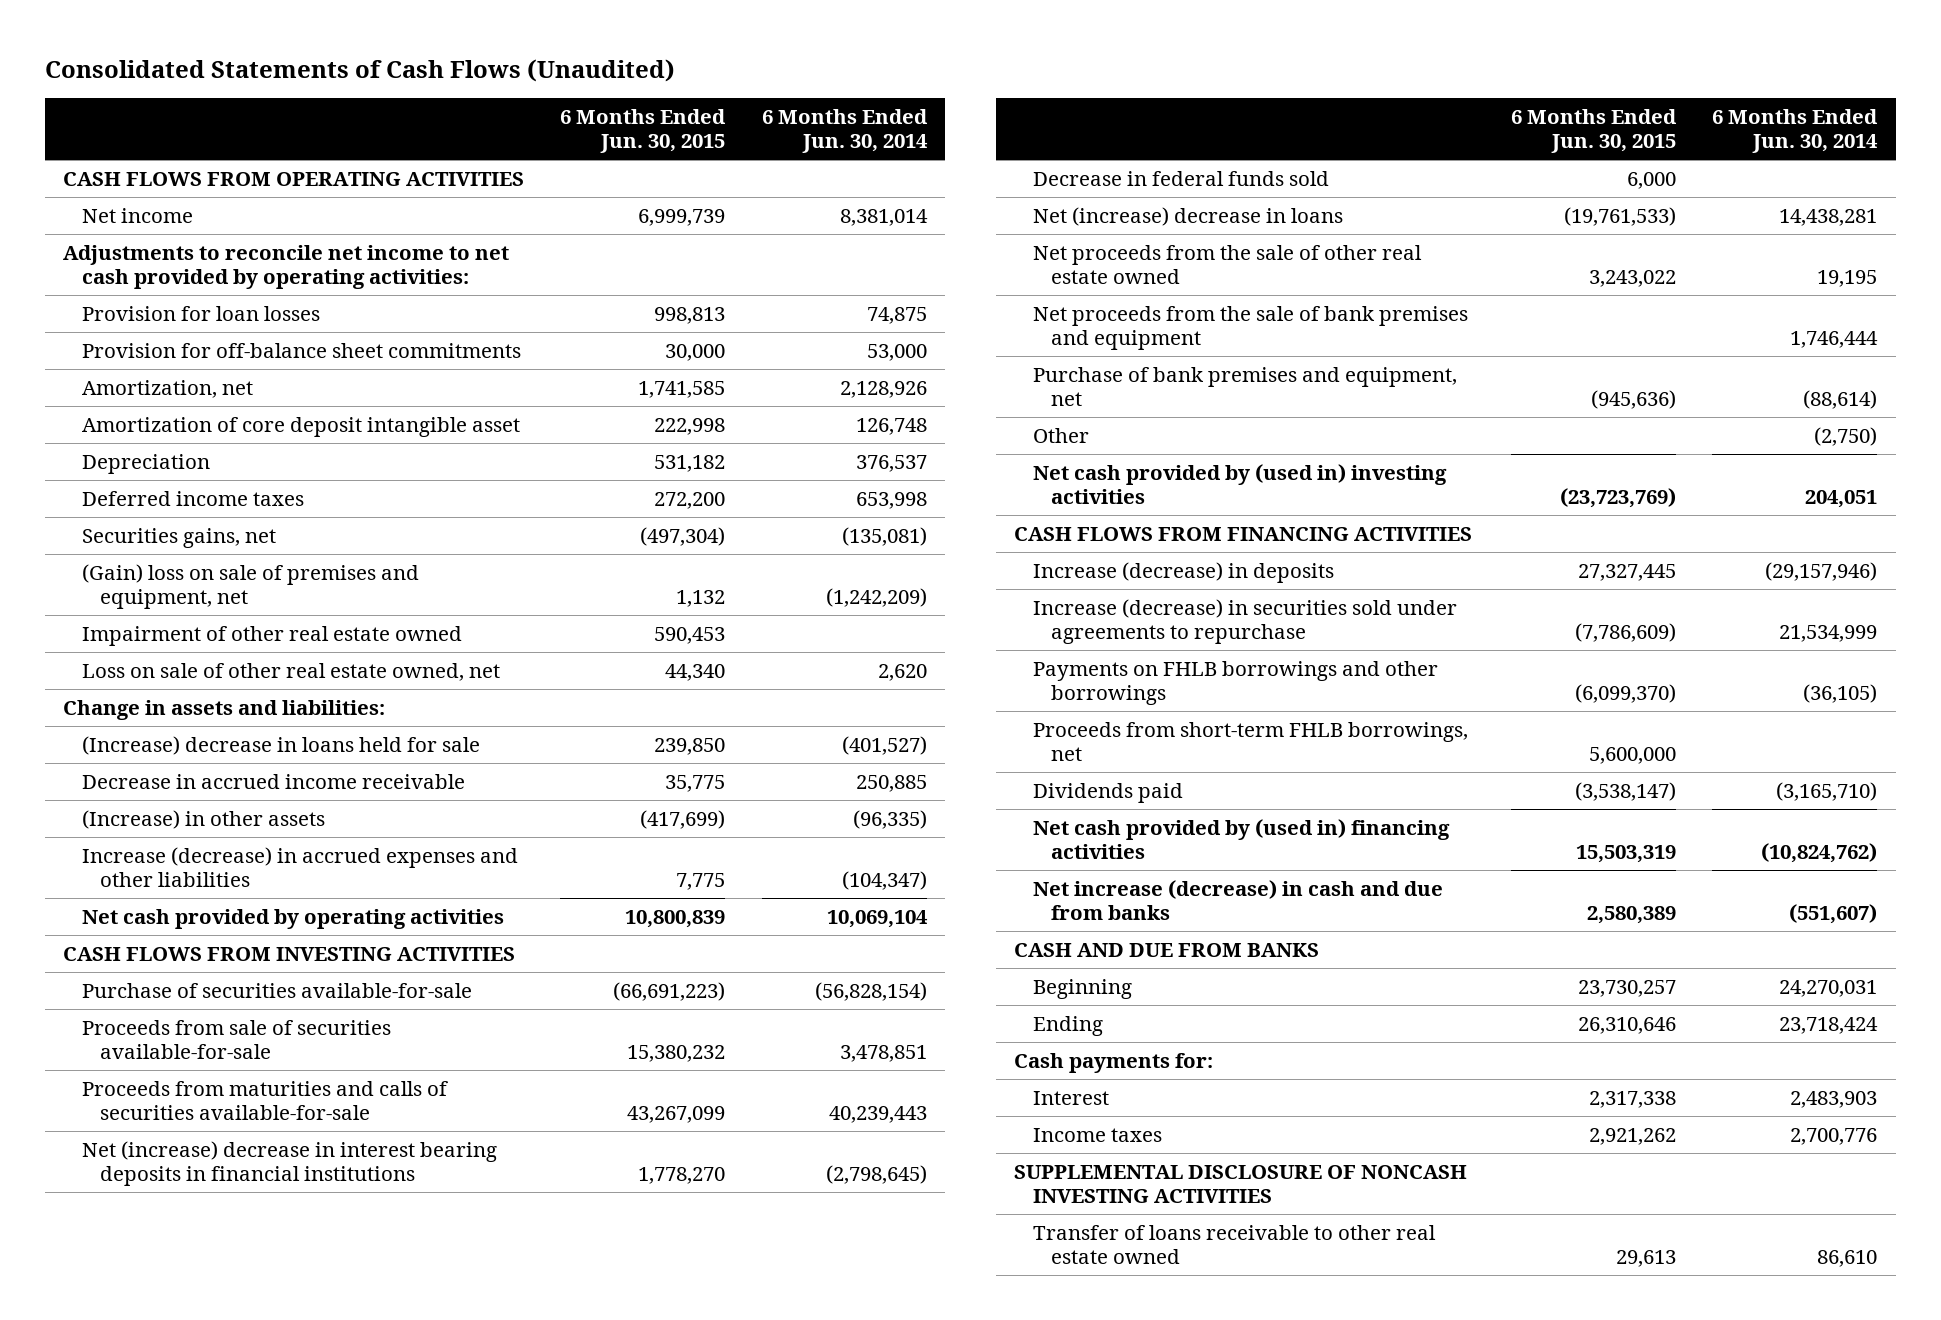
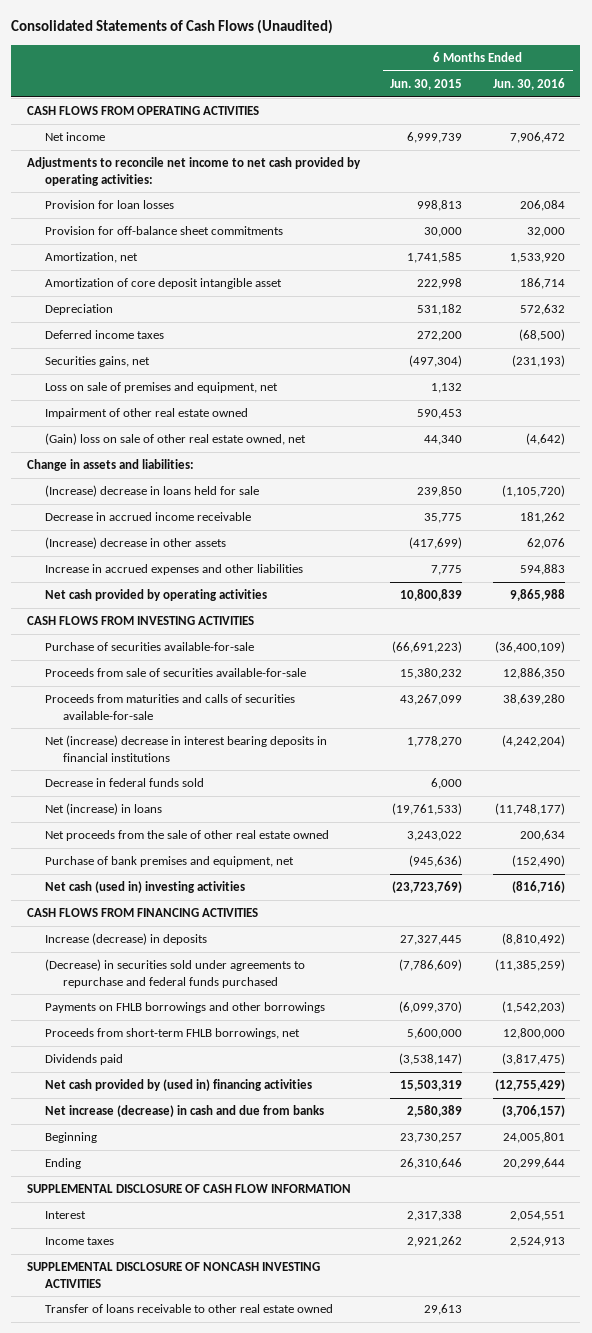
[761,109,928,154] 6 Months Ended Jun. 30, 2014 -> none
none -> [493,77,566,90] Jun. 30, 2016
[81,563,419,609] (Gain) loss on sale of premises and equipment, net -> [44,382,278,394] Loss on sale of premises and equipment, net
[81,662,500,681] Loss on sale of other real estate owned, net -> [44,433,306,446] (Gain) loss on sale of other real estate owned, net
[81,809,325,829] (Increase) in other assets -> [44,537,226,550] (Increase) decrease in other assets
[81,846,518,887] Increase (decrease) in accrued expenses and other liabilities -> [44,564,303,576] Increase in accrued expenses and other liabilities
[1032,206,1343,226] Net (increase) decrease in loans -> [44,803,162,816] Net (increase) in loans
[1032,305,1468,350] Net proceeds from the sale of bank premises and equipment -> none
[1032,427,1089,443] Other -> none
[1032,463,1447,504] Net cash provided by (used in) investing activities -> [44,881,245,894] Net cash (used in) investing activities
[1032,598,1457,644] Increase (decrease) in securities sold under agreements to repurchase -> [44,959,305,988] (Decrease) in securities sold under agreements to repurchase and federal funds purchased
[1014,942,1320,957] CASH AND DUE FROM BANKS -> none
[1014,1052,1214,1073] Cash payments for: -> none
none -> [26,1184,351,1194] SUPPLEMENTAL DISCLOSURE OF CASH FLOW INFORMATION

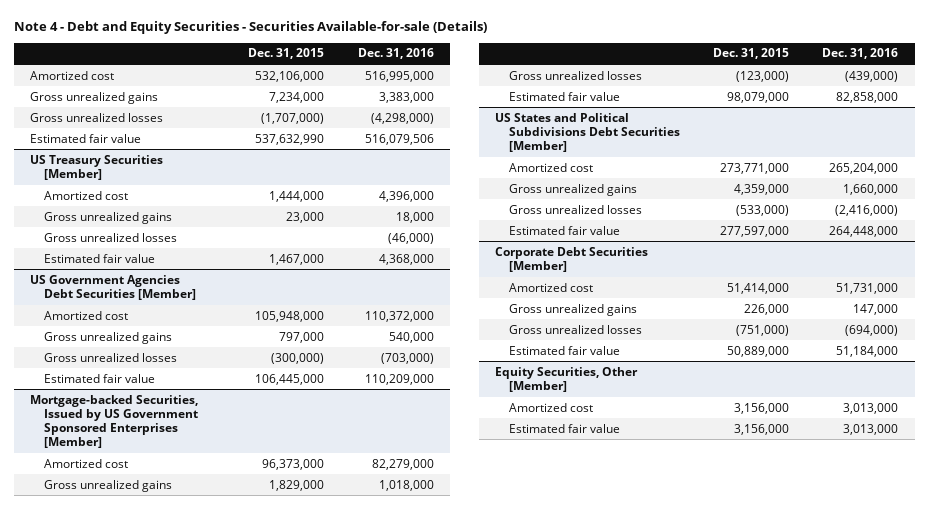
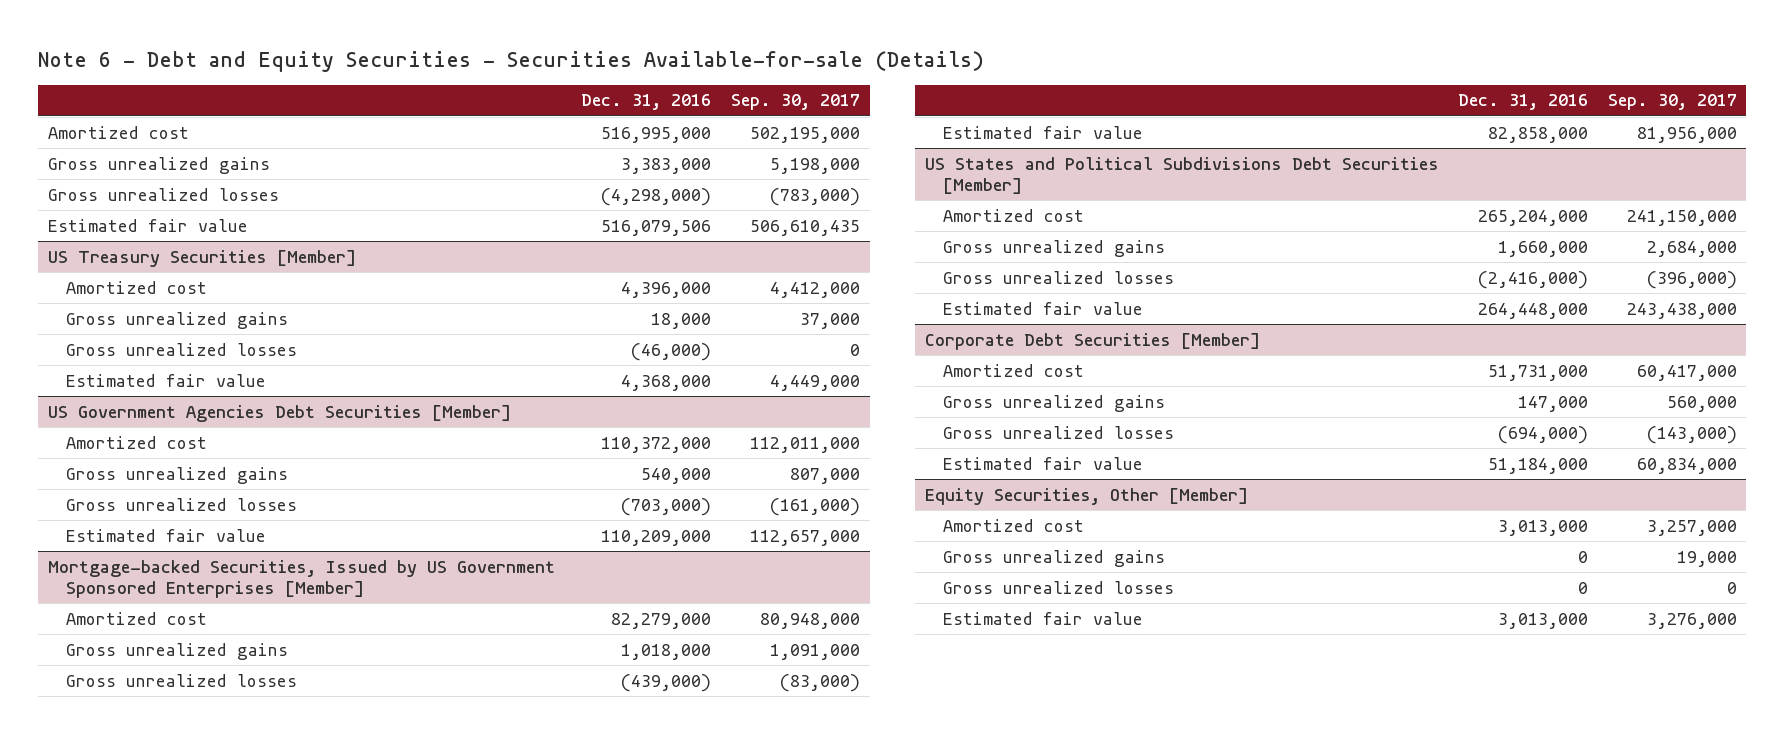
[13,21,487,35] Note 4 - Debt and Equity Securities - Securities Available-for-sale (Details) -> [38,50,985,72] Note 6 - Debt and Equity Securities - Securities Available-for-sale (Details)
[248,48,325,60] Dec. 31, 2015 -> none
none -> [730,94,860,111] Sep. 30, 2017
none -> [942,549,1165,567] Gross unrealized gains
none -> [942,580,1174,594] Gross unrealized losses

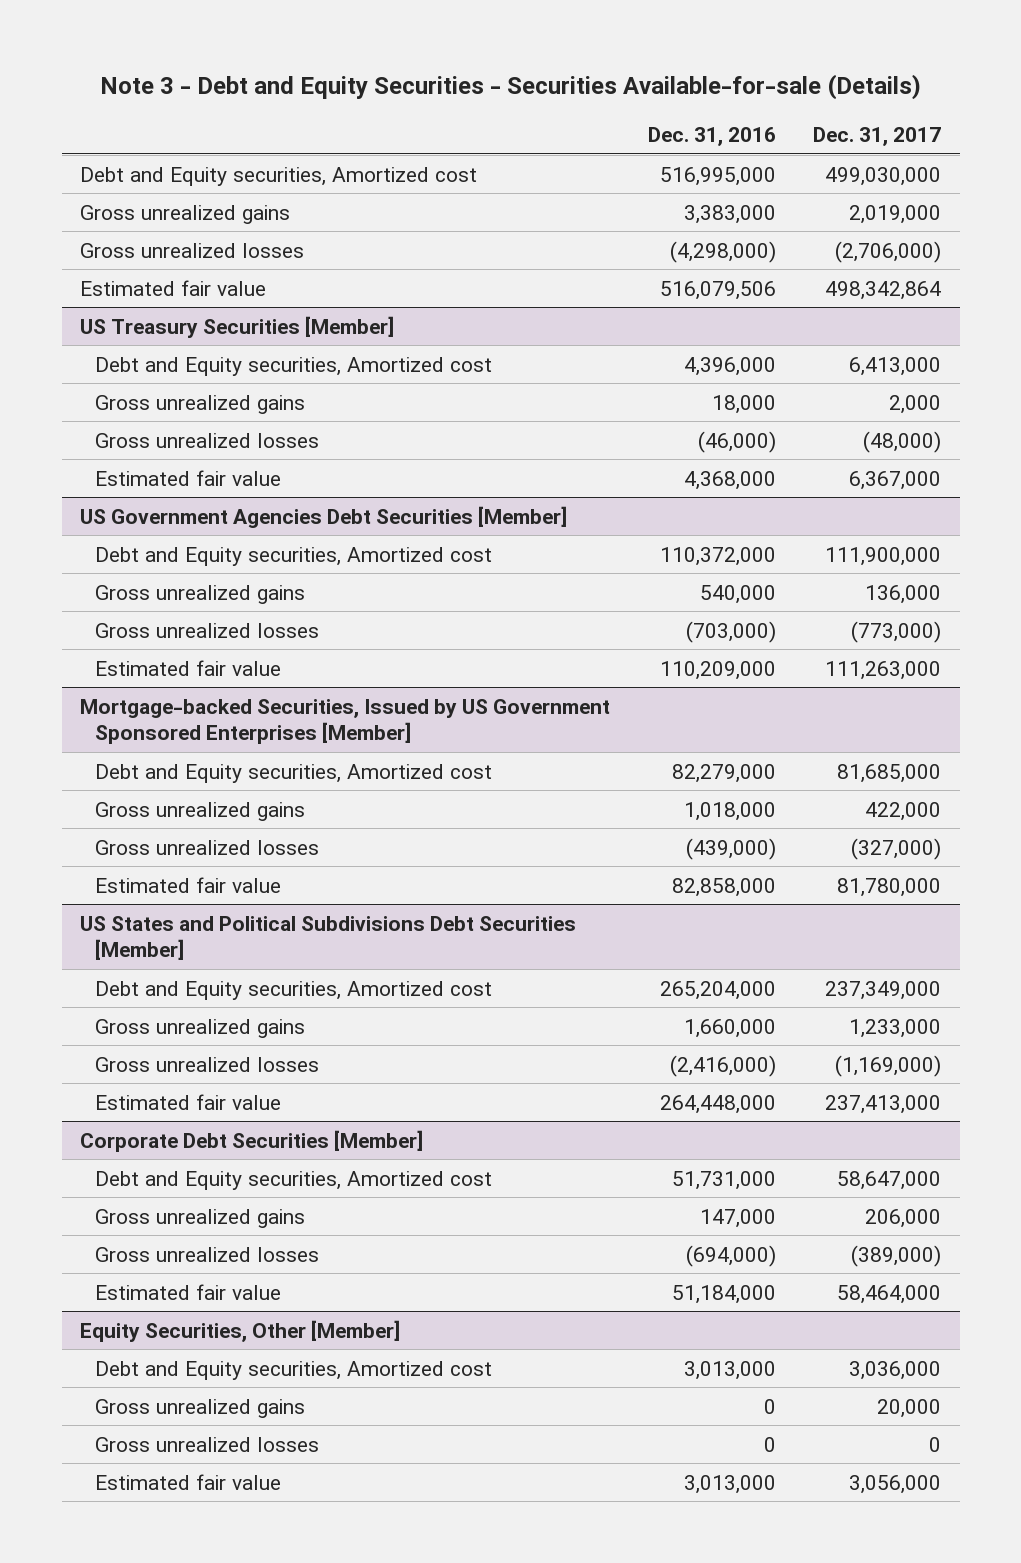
[38,50,985,72] Note 6 - Debt and Equity Securities - Securities Available-for-sale (Details) -> [99,74,921,101] Note 3 - Debt and Equity Securities - Securities Available-for-sale (Details)
[730,94,860,111] Sep. 30, 2017 -> none
none -> [812,127,941,147] Dec. 31, 2017
[48,125,190,139] Amortized cost -> [80,166,478,186] Debt and Equity securities, Amortized cost
[66,280,208,294] Amortized cost -> [95,356,493,376] Debt and Equity securities, Amortized cost
[66,435,208,449] Amortized cost -> [95,546,493,566] Debt and Equity securities, Amortized cost
[66,611,208,625] Amortized cost -> [95,763,493,783] Debt and Equity securities, Amortized cost
[942,208,1084,222] Amortized cost -> [95,980,493,1000] Debt and Equity securities, Amortized cost
[942,363,1084,377] Amortized cost -> [95,1170,493,1190] Debt and Equity securities, Amortized cost
[942,518,1084,532] Amortized cost -> [95,1360,493,1380] Debt and Equity securities, Amortized cost

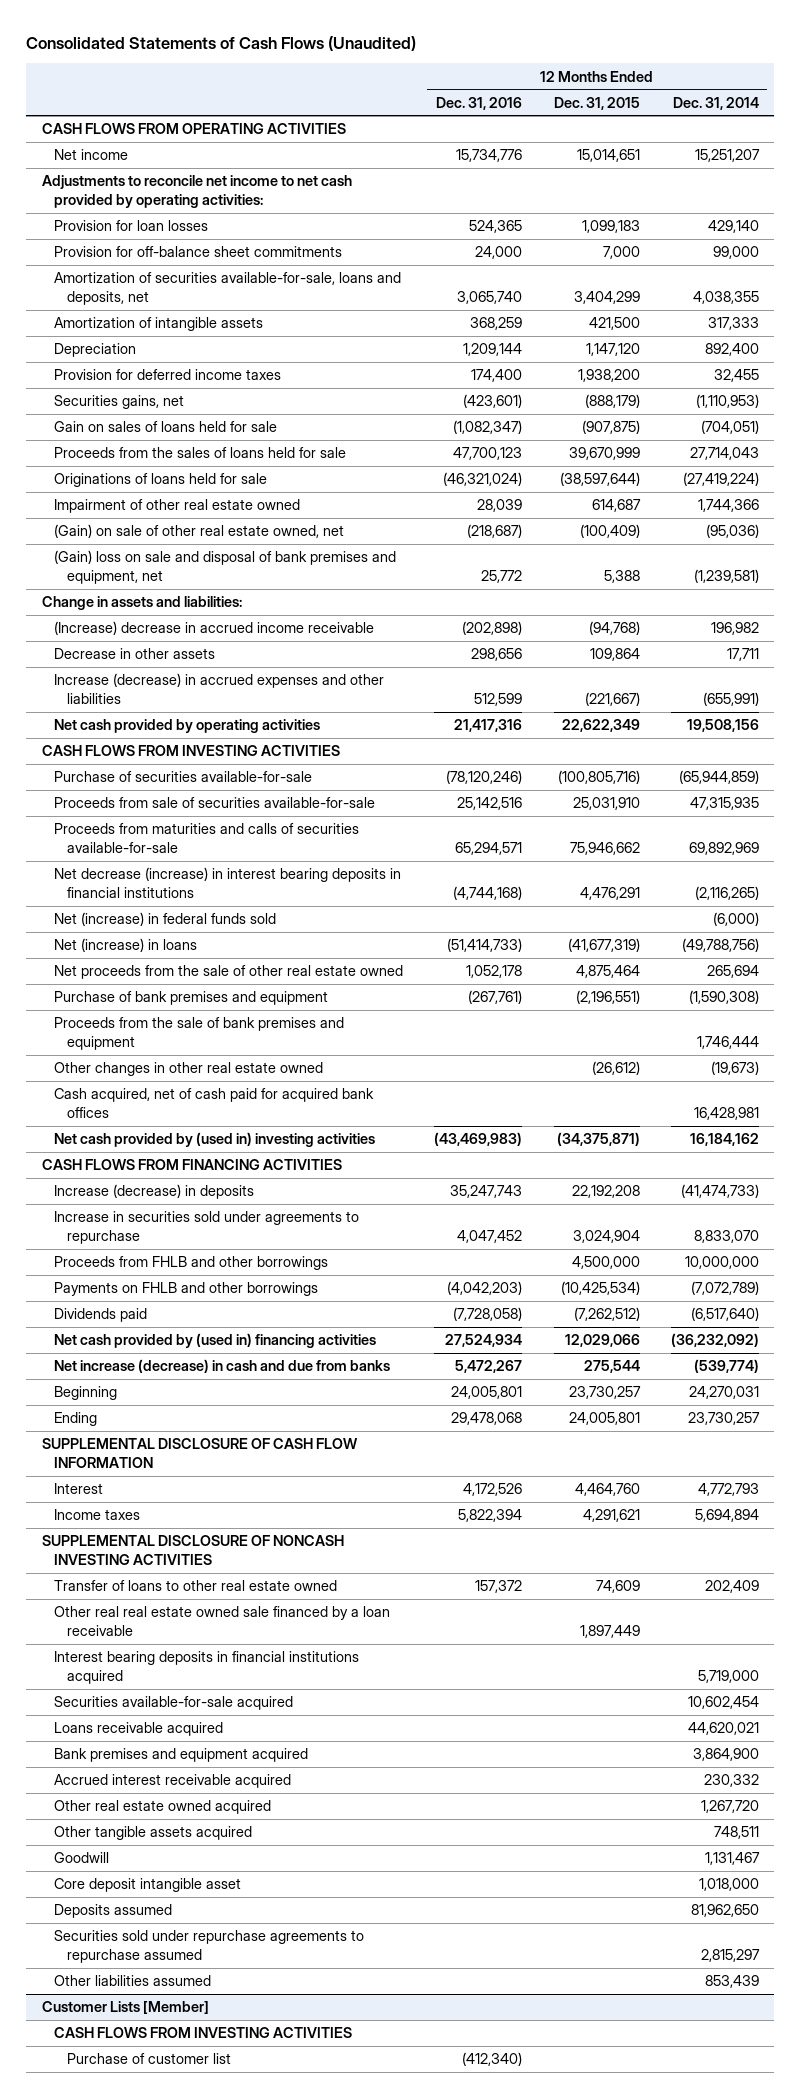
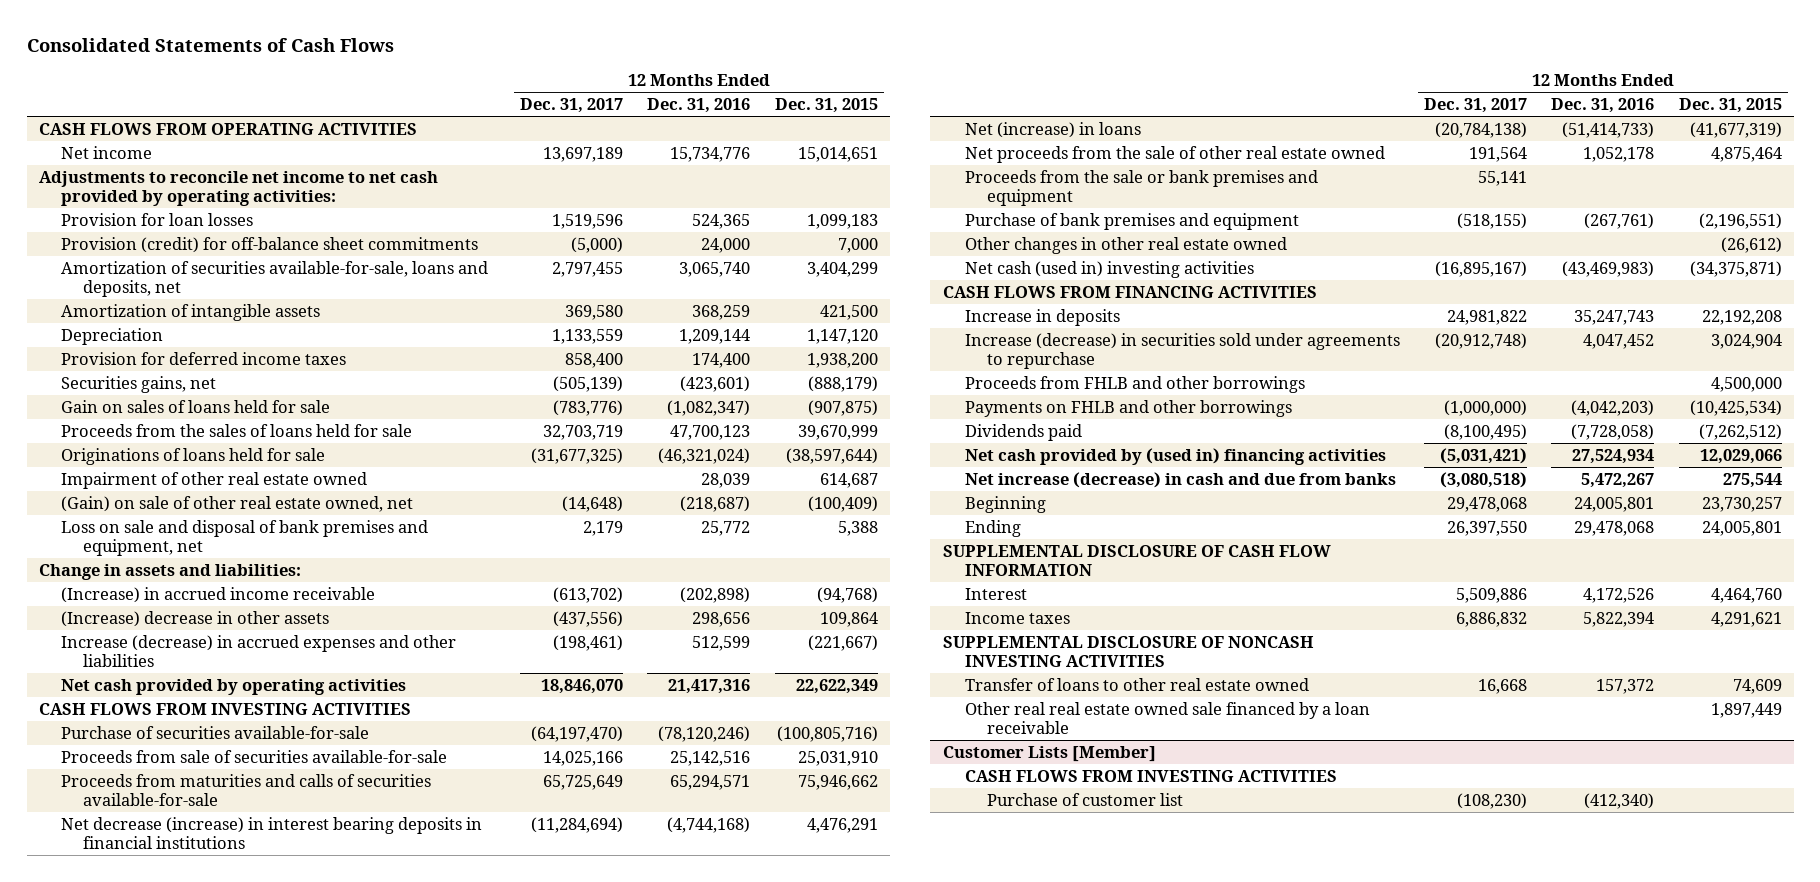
[26,35,417,51] Consolidated Statements of Cash Flows (Unaudited) -> [26,37,394,52] Consolidated Statements of Cash Flows
[672,96,759,110] Dec. 31, 2014 -> none
none -> [520,97,624,113] Dec. 31, 2017
[54,246,343,258] Provision for off-balance sheet commitments -> [60,236,478,253] Provision (credit) for off-balance sheet commitments
[54,550,397,585] (Gain) loss on sale and disposal of bank premises and equipment, net -> [60,519,428,556] Loss on sale and disposal of bank premises and equipment, net
[54,621,375,636] (Increase) decrease in accrued income receivable -> [60,586,375,603] (Increase) in accrued income receivable
[54,648,216,660] Decrease in other assets -> [60,610,329,627] (Increase) decrease in other assets
[54,912,277,927] Net (increase) in federal funds sold -> none
none -> [964,169,1318,206] Proceeds from the sale or bank premises and equipment
[54,1017,345,1051] Proceeds from the sale of bank premises and equipment -> none
[54,1088,375,1119] Cash acquired, net of cash paid for acquired bank offices -> none
[54,1132,376,1148] Net cash provided by (used in) investing activities -> [964,260,1254,278] Net cash (used in) investing activities
[54,1184,255,1200] Increase (decrease) in deposits -> [964,308,1120,326] Increase in deposits
[54,1211,360,1245] Increase in securities sold under agreements to repurchase -> [964,332,1400,369] Increase (decrease) in securities sold under agreements to repurchase
[54,1651,360,1685] Interest bearing deposits in financial institutions acquired -> none
[54,1696,294,1711] Securities available-for-sale acquired -> none
[54,1722,224,1737] Loans receivable acquired -> none
[54,1748,309,1763] Bank premises and equipment acquired -> none
[54,1774,292,1789] Accrued interest receivable acquired -> none
[54,1800,272,1815] Other real estate owned acquired -> none
[54,1826,253,1841] Other tangible assets acquired -> none
[54,1852,110,1864] Goodwill -> none
[54,1878,242,1893] Core deposit intangible asset -> none
[54,1904,173,1919] Deposits assumed -> none
[54,1930,365,1964] Securities sold under repurchase agreements to repurchase assumed -> none
[54,1975,212,1987] Other liabilities assumed -> none

